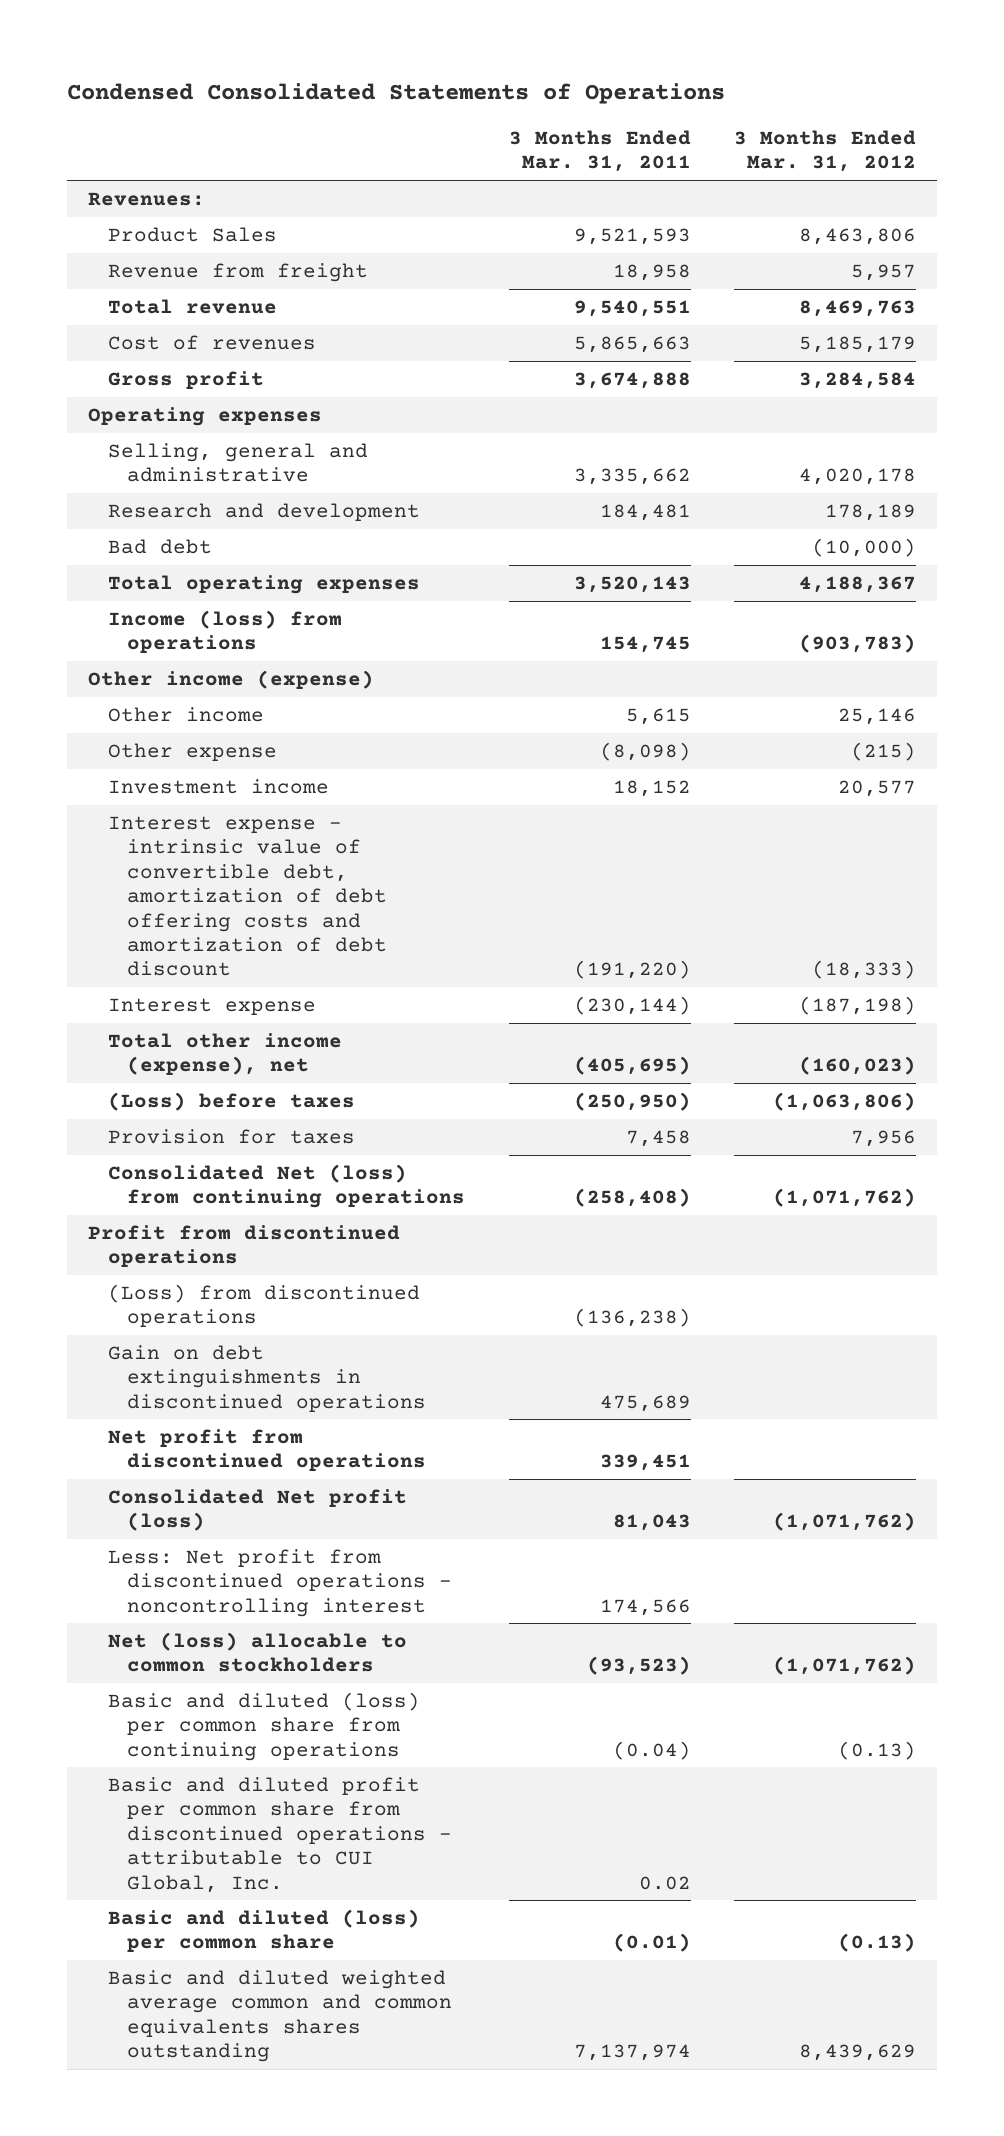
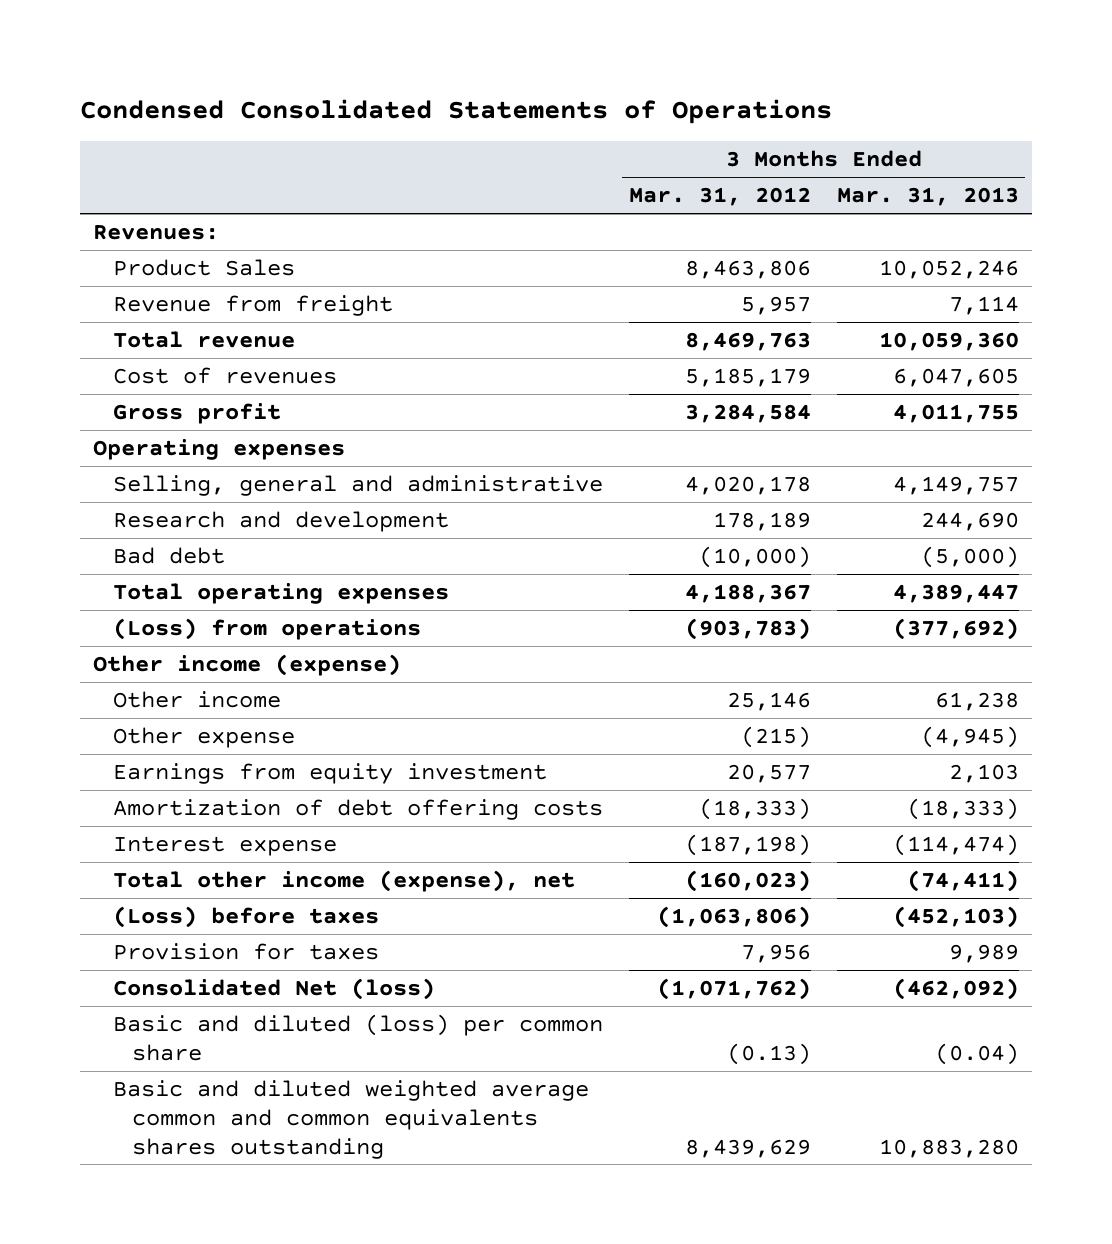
[508,129,691,173] 3 Months Ended Mar. 31, 2011 -> none
none -> [836,187,1019,207] Mar. 31, 2013
[107,609,342,654] Income (loss) from operations -> [112,617,421,640] (Loss) from operations
[107,778,329,794] Investment income -> [112,762,547,784] Earnings from equity investment
[107,815,388,977] Interest expense - intrinsic value of convertible debt, amortization of debt offering costs and amortization of debt discount -> [112,798,603,820] Amortization of debt offering costs
[107,1163,466,1209] Consolidated Net (loss) from continuing operations -> none
[88,1224,401,1268] Profit from discontinued operations -> none
[107,1283,420,1328] (Loss) from discontinued operations -> none
[107,1344,427,1412] Gain on debt extinguishments in discontinued operations -> none
[107,1428,427,1472] Net profit from discontinued operations -> none
[107,1488,407,1532] Consolidated Net profit (loss) -> none
[107,1548,453,1617] Less: Net profit from discontinued operations - noncontrolling interest -> none
[107,1691,420,1761] Basic and diluted (loss) per common share from continuing operations -> none
[107,1776,453,1893] Basic and diluted profit per common share from discontinued operations - attributable to CUI Global, Inc. -> none
[107,1631,407,1673] Net (loss) allocable to common stockholders -> [112,977,435,1000] Consolidated Net (loss)

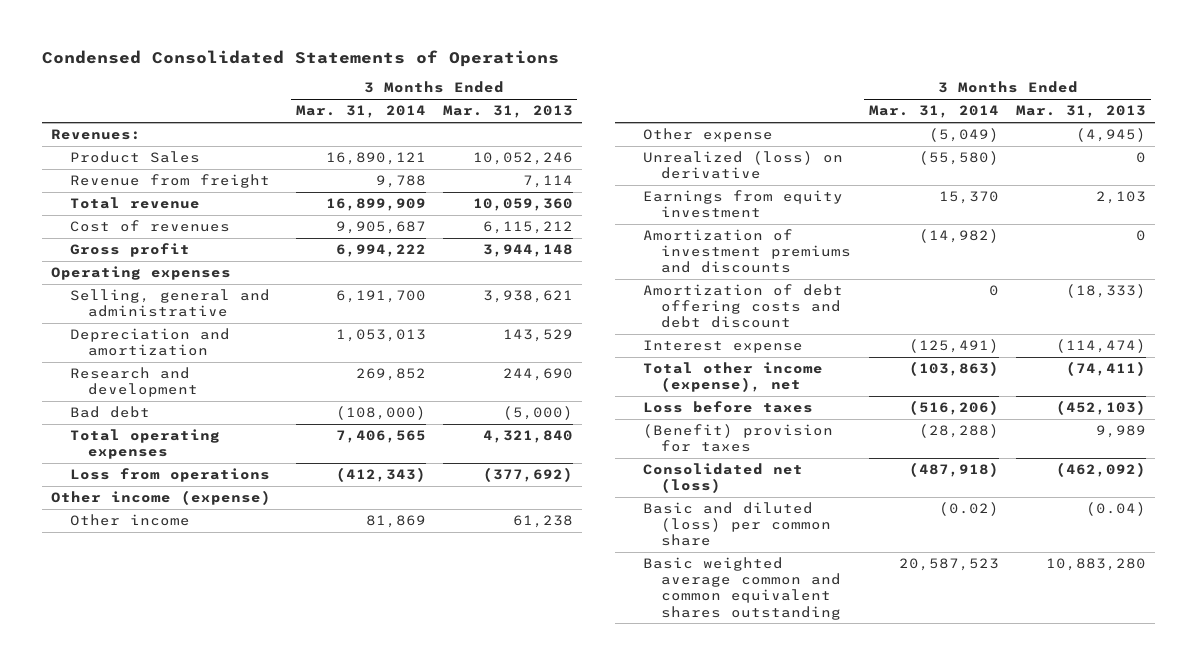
[628,187,811,207] Mar. 31, 2012 -> none
none -> [295,105,426,119] Mar. 31, 2014
[892,367,1019,387] 6,047,605 -> [483,221,574,235] 6,115,212
[892,403,1019,423] 4,011,755 -> [483,244,574,258] 3,944,148
[892,475,1019,495] 4,149,757 -> [483,290,574,304] 3,938,621
none -> [69,328,230,357] Depreciation and amortization
[892,583,1019,603] 4,389,447 -> [483,430,574,444] 4,321,840
[112,617,421,640] (Loss) from operations -> [69,468,270,483] Loss from operations
none -> [642,151,843,180] Unrealized (loss) on derivative
none -> [642,229,852,274] Amortization of investment premiums and discounts
[112,798,603,820] Amortization of debt offering costs -> [642,284,843,329] Amortization of debt offering costs and debt discount
[112,905,379,928] (Loss) before taxes -> [642,401,813,414] Loss before taxes
[112,942,379,960] Provision for taxes -> [642,424,833,453] (Benefit) provision for taxes
[112,977,435,1000] Consolidated Net (loss) -> [642,463,803,494] Consolidated net (loss)
[112,1079,589,1159] Basic and diluted weighted average common and common equivalents shares outstanding -> [642,557,842,620] Basic weighted average common and common equivalent shares outstanding

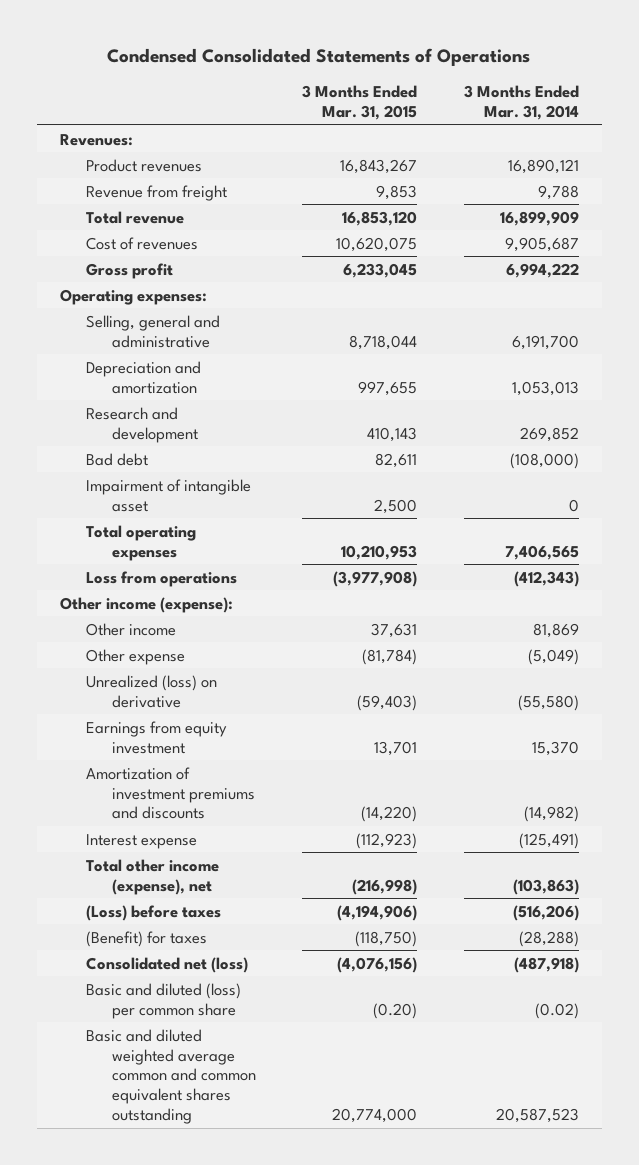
[443,105,574,119] Mar. 31, 2013 -> none
none -> [302,84,418,120] 3 Months Ended Mar. 31, 2015
[69,151,200,164] Product Sales -> [85,158,202,172] Product revenues
[50,266,231,281] Operating expenses -> [59,288,207,305] Operating expenses:
none -> [85,478,251,512] Impairment of intangible asset
[50,490,271,506] Other income (expense) -> [59,596,233,613] Other income (expense):
[642,284,843,329] Amortization of debt offering costs and debt discount -> none
[642,401,813,414] Loss before taxes -> [85,904,221,921] (Loss) before taxes
[642,424,833,453] (Benefit) provision for taxes -> [85,930,207,947] (Benefit) for taxes
[642,557,842,620] Basic weighted average common and common equivalent shares outstanding -> [85,1028,256,1125] Basic and diluted weighted average common and common equivalent shares outstanding

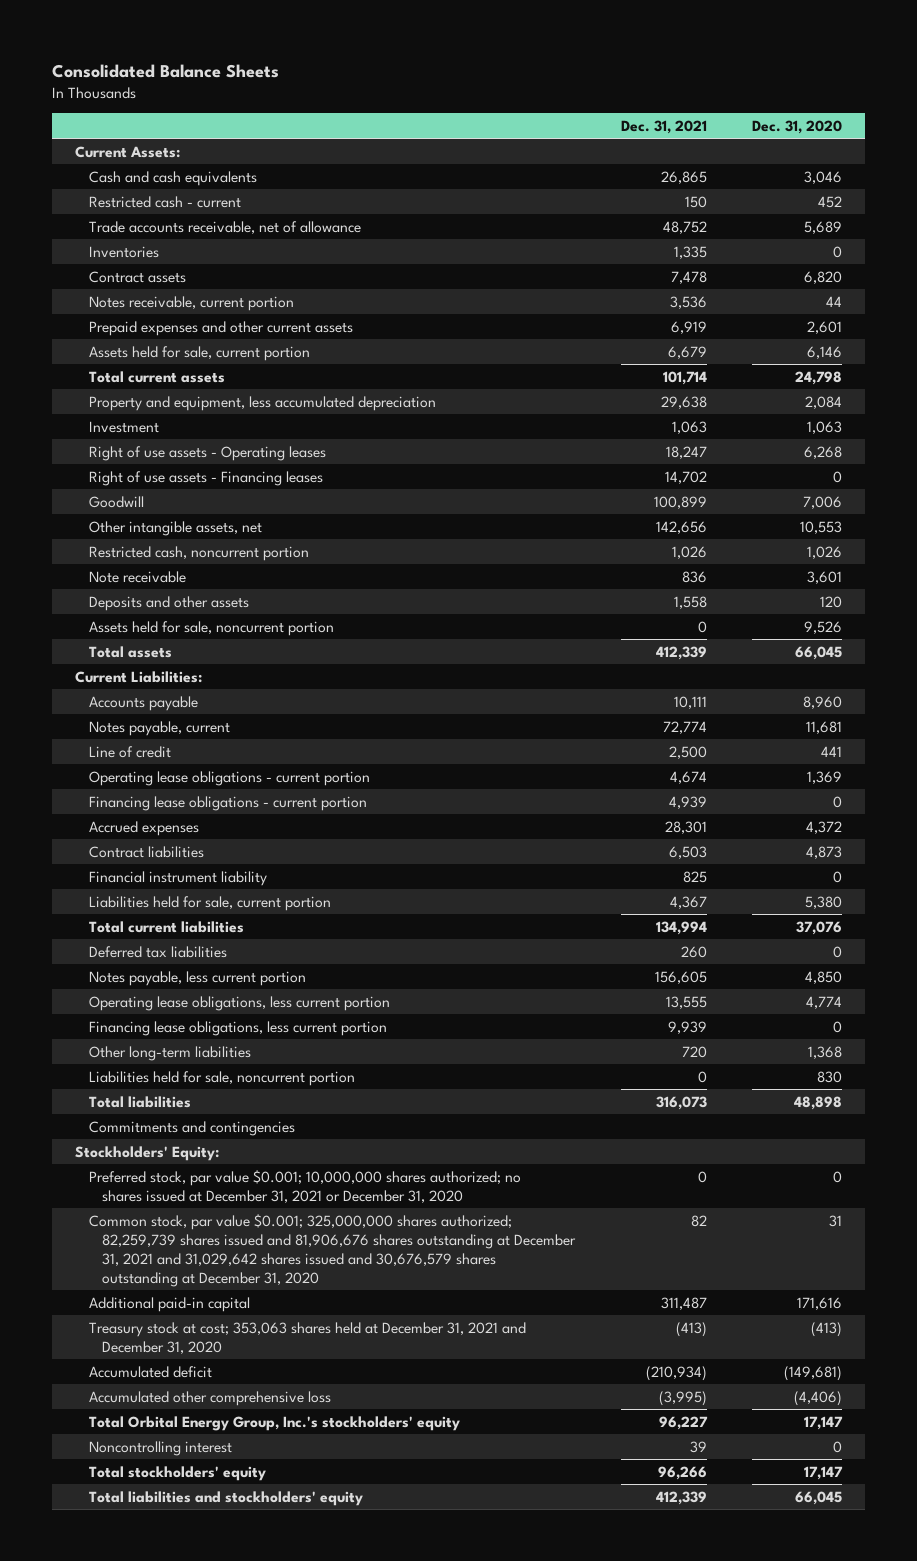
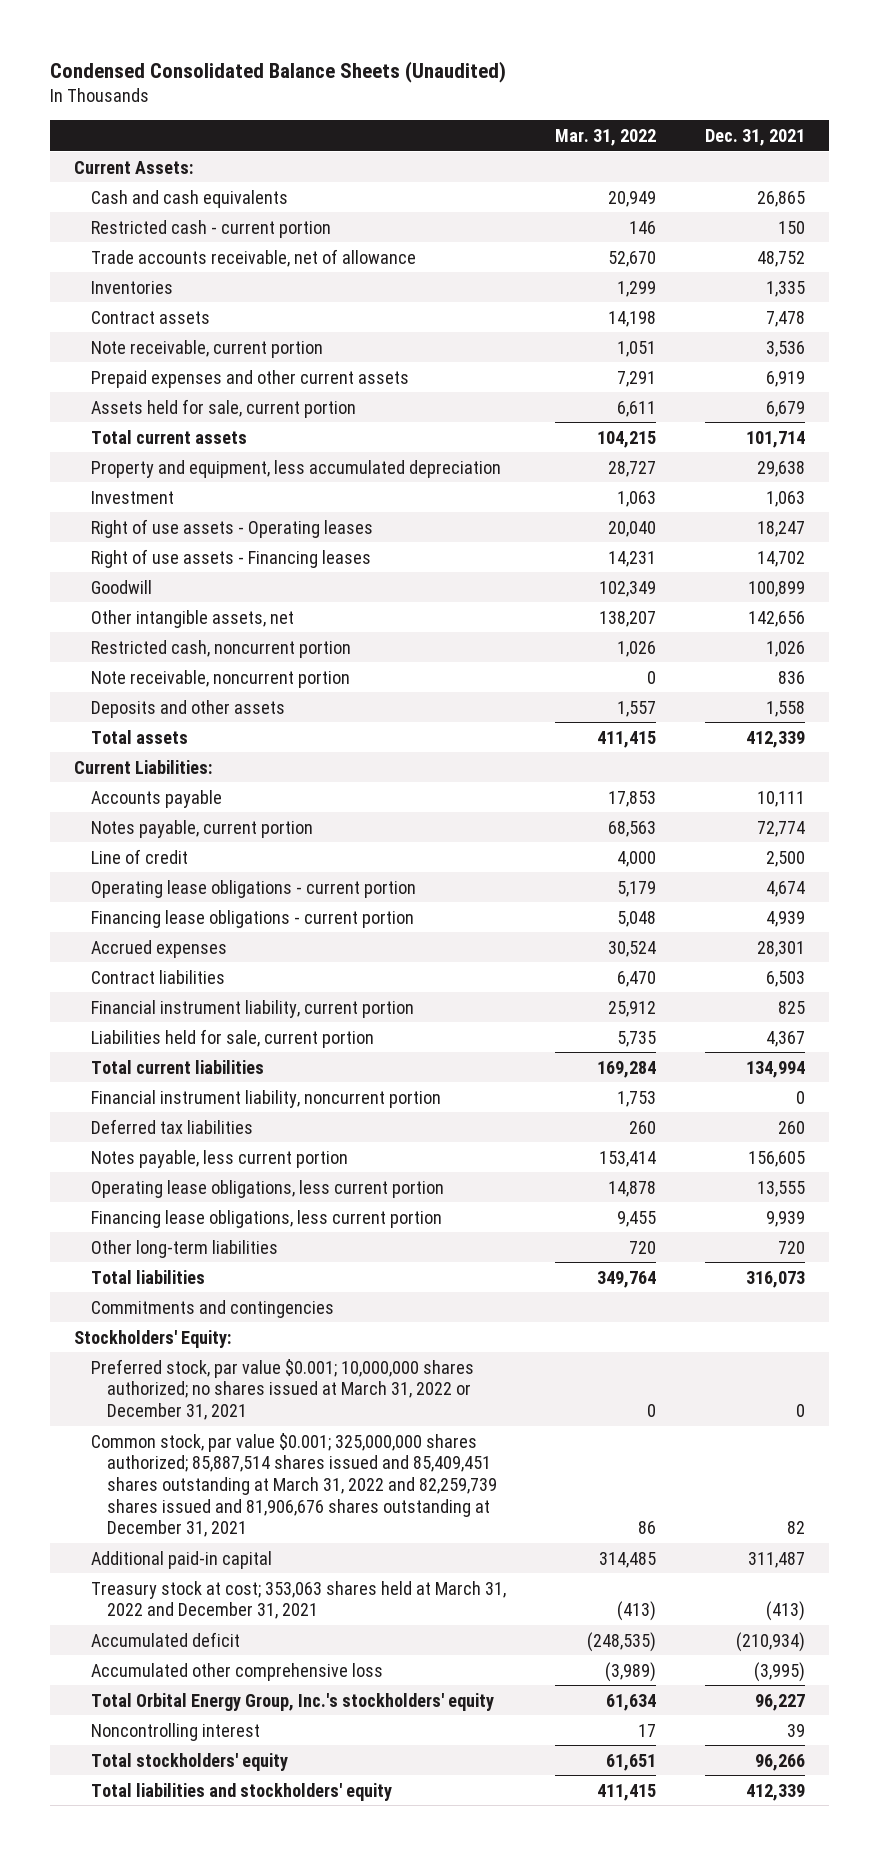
[52,63,280,78] Consolidated Balance Sheets -> [49,60,506,83] Condensed Consolidated Balance Sheets (Unaudited)
[752,119,843,134] Dec. 31, 2020 -> none
none -> [554,128,656,146] Mar. 31, 2022
[88,195,241,208] Restricted cash - current -> [90,219,331,238] Restricted cash - current portion
[88,295,294,311] Notes receivable, current portion -> [90,339,323,358] Note receivable, current portion
[88,570,186,583] Note receivable -> [90,669,350,688] Note receivable, noncurrent portion
[88,620,334,636] Assets held for sale, noncurrent portion -> none
[88,720,230,736] Notes payable, current -> [90,819,313,838] Notes payable, current portion
[88,870,267,886] Financial instrument liability -> [90,999,414,1018] Financial instrument liability, current portion
none -> [90,1089,441,1108] Financial instrument liability, noncurrent portion
[88,1070,355,1086] Liabilities held for sale, noncurrent portion -> none
[88,1169,521,1203] Preferred stock, par value $0.001; 10,000,000 shares authorized; no shares issued at December 31, 2021 or December 31, 2020 -> [90,1358,474,1420] Preferred stock, par value $0.001; 10,000,000 shares authorized; no shares issued at March 31, 2022 or December 31, 2021
[88,1213,577,1288] Common stock, par value $0.001; 325,000,000 shares authorized; 82,259,739 shares issued and 81,906,676 shares outstanding at December 31, 2021 and 31,029,642 shares issued and 30,676,579 shares outstanding at December 31, 2020 -> [90,1432,497,1538] Common stock, par value $0.001; 325,000,000 shares authorized; 85,887,514 shares issued and 85,409,451 shares outstanding at March 31, 2022 and 82,259,739 shares issued and 81,906,676 shares outstanding at December 31, 2021
[88,1321,526,1354] Treasury stock at cost; 353,063 shares held at December 31, 2021 and December 31, 2020 -> [90,1580,506,1620] Treasury stock at cost; 353,063 shares held at March 31, 2022 and December 31, 2021

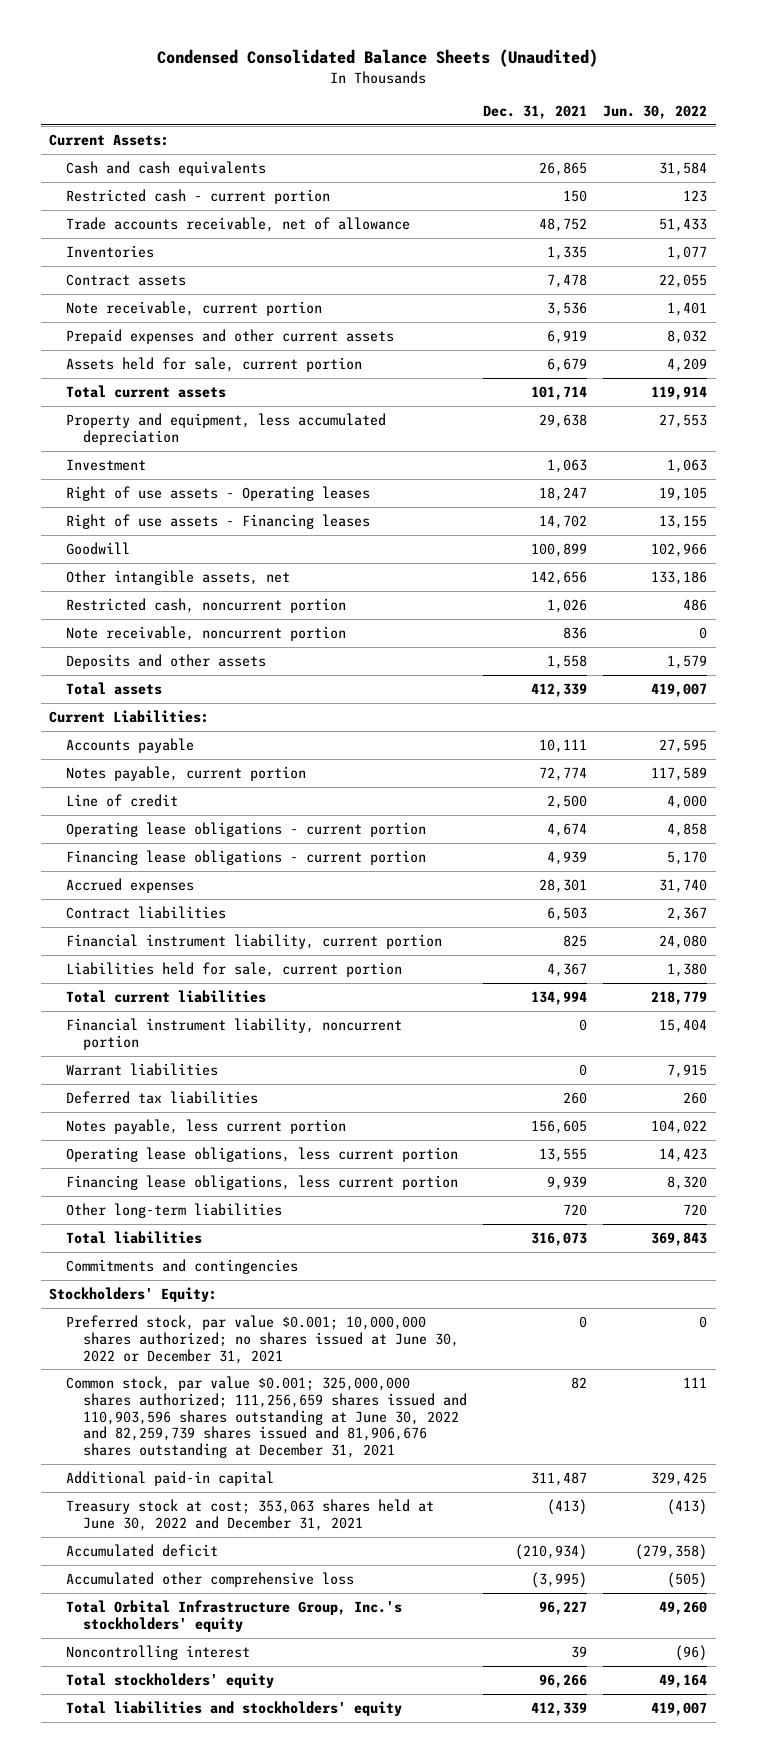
[554,128,656,146] Mar. 31, 2022 -> none
none -> [603,104,708,119] Jun. 30, 2022
none -> [66,1062,219,1076] Warrant liabilities
[90,1358,474,1420] Preferred stock, par value $0.001; 10,000,000 shares authorized; no shares issued at March 31, 2022 or December 31, 2021 -> [66,1314,459,1364] Preferred stock, par value $0.001; 10,000,000 shares authorized; no shares issued at June 30, 2022 or December 31, 2021
[90,1432,497,1538] Common stock, par value $0.001; 325,000,000 shares authorized; 85,887,514 shares issued and 85,409,451 shares outstanding at March 31, 2022 and 82,259,739 shares issued and 81,906,676 shares outstanding at December 31, 2021 -> [66,1375,467,1459] Common stock, par value $0.001; 325,000,000 shares authorized; 111,256,659 shares issued and 110,903,596 shares outstanding at June 30, 2022 and 82,259,739 shares issued and 81,906,676 shares outstanding at December 31, 2021
[90,1580,506,1620] Treasury stock at cost; 353,063 shares held at March 31, 2022 and December 31, 2021 -> [66,1498,435,1531] Treasury stock at cost; 353,063 shares held at June 30, 2022 and December 31, 2021
[90,1692,494,1711] Total Orbital Energy Group, Inc.'s stockholders' equity -> [66,1599,403,1632] Total Orbital Infrastructure Group, Inc.'s stockholders' equity

